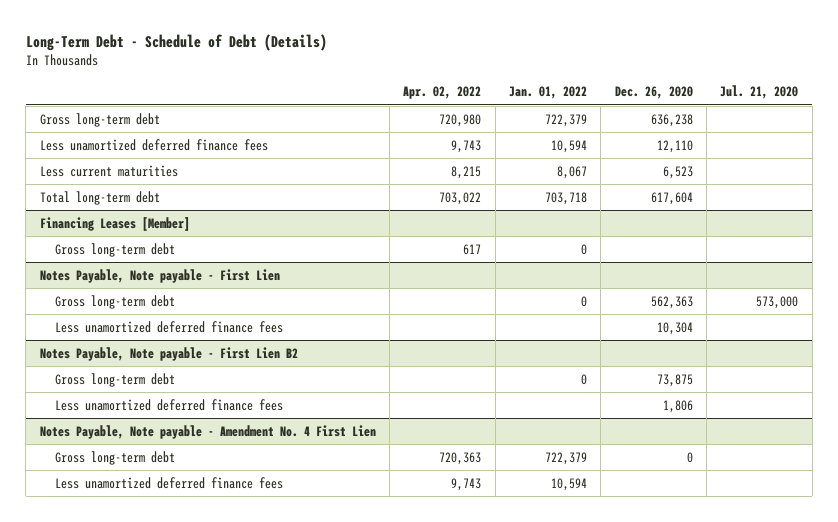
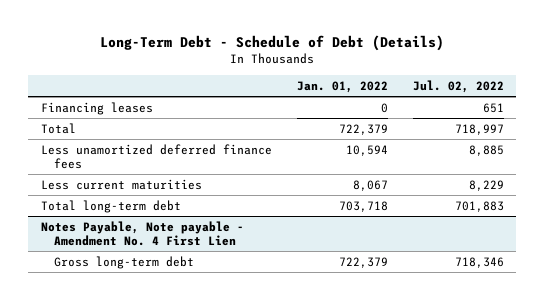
[403,86,482,100] Apr. 02, 2022 -> none
[614,86,693,100] Dec. 26, 2020 -> none
[720,85,799,100] Jul. 21, 2020 -> none
none -> [412,80,504,94] Jul. 02, 2022
none -> [40,101,153,115] Financing leases
[39,112,160,127] Gross long-term debt -> [40,122,76,134] Total
[39,216,190,231] Financing Leases [Member] -> none
[54,242,175,257] Gross long-term debt -> none
[39,268,280,283] Notes Payable, Note payable - First Lien -> none
[54,294,175,309] Gross long-term debt -> none
[54,320,283,333] Less unamortized deferred finance fees -> none
[39,346,298,361] Notes Payable, Note payable - First Lien B2 -> none
[54,372,175,387] Gross long-term debt -> none
[54,398,283,411] Less unamortized deferred finance fees -> none
[54,476,283,489] Less unamortized deferred finance fees -> none

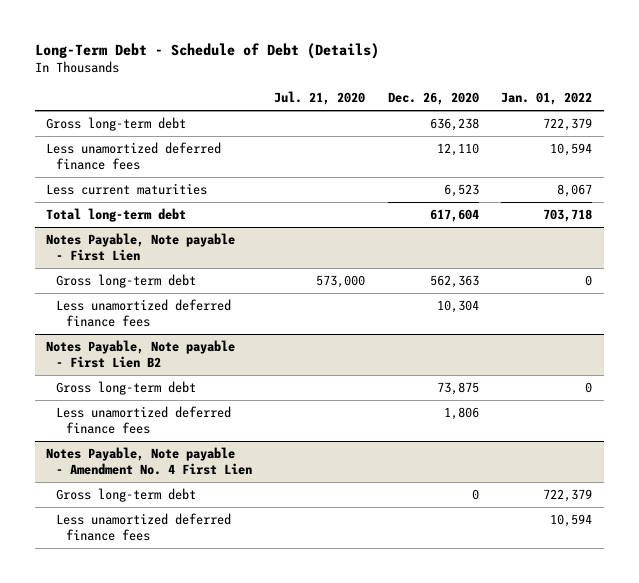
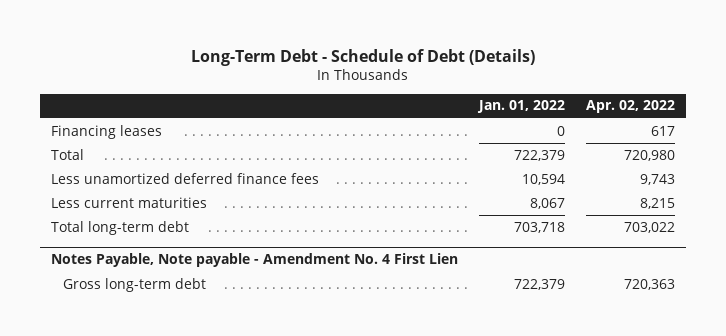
[274,90,366,105] Jul. 21, 2020 -> none
[387,91,479,105] Dec. 26, 2020 -> none
none -> [586,100,676,114] Apr. 02, 2022
none -> [50,124,162,139] Financing leases
[46,117,187,132] Gross long-term debt -> [50,148,84,160] Total
[46,233,236,262] Notes Payable, Note payable - First Lien -> none
[55,274,196,289] Gross long-term debt -> none
[55,299,231,328] Less unamortized deferred finance fees -> none
[46,340,236,369] Notes Payable, Note payable - First Lien B2 -> none
[55,381,196,396] Gross long-term debt -> none
[55,406,231,435] Less unamortized deferred finance fees -> none
[55,513,231,542] Less unamortized deferred finance fees -> none

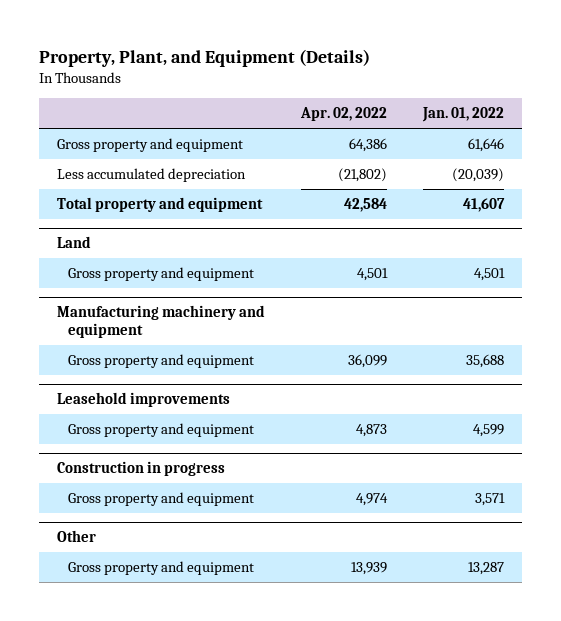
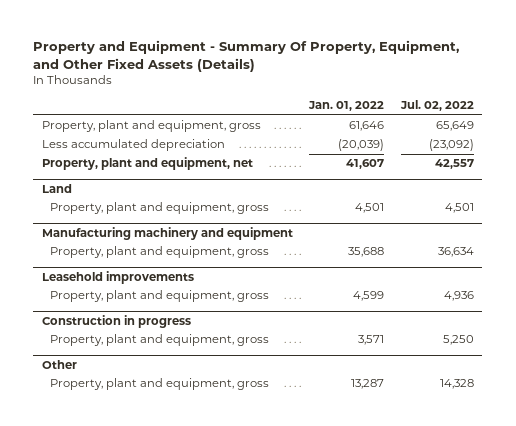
[39,48,371,67] Property, Plant, and Equipment (Details) -> [33,40,460,72] Property and Equipment - Summary Of Property, Equipment, and Other Fixed Assets (Details)
[300,107,388,122] Apr. 02, 2022 -> none
none -> [399,100,474,112] Jul. 02, 2022
[57,138,244,153] Gross property and equipment -> [41,120,261,133] Property, plant and equipment, gross
[57,197,264,213] Total property and equipment -> [41,157,253,171] Property, plant and equipment, net
[67,267,254,282] Gross property and equipment -> [49,202,269,215] Property, plant and equipment, gross
[67,354,254,369] Gross property and equipment -> [49,246,269,259] Property, plant and equipment, gross
[67,423,254,438] Gross property and equipment -> [49,290,269,303] Property, plant and equipment, gross
[67,492,254,507] Gross property and equipment -> [49,334,269,347] Property, plant and equipment, gross
[67,561,254,576] Gross property and equipment -> [49,378,269,391] Property, plant and equipment, gross

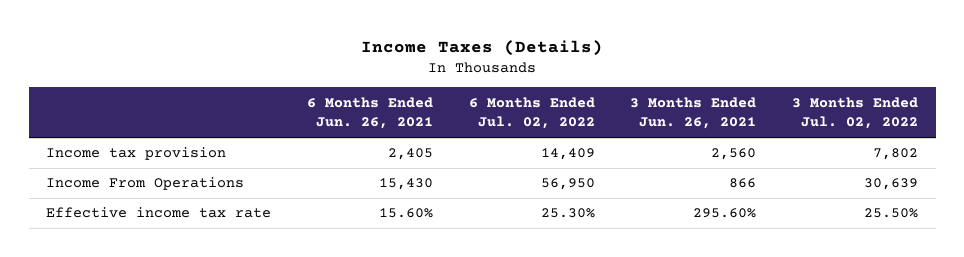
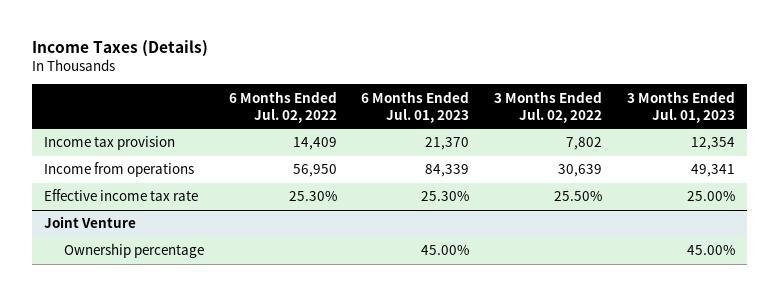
[306,96,433,130] 6 Months Ended Jun. 26, 2021 -> none
[630,96,757,130] 3 Months Ended Jun. 26, 2021 -> none
none -> [361,90,470,123] 6 Months Ended Jul. 01, 2023
none -> [626,90,735,123] 3 Months Ended Jul. 01, 2023
[46,177,245,191] Income From Operations -> [44,162,195,178] Income from operations
none -> [44,216,137,229] Joint Venture
none -> [63,243,204,259] Ownership percentage

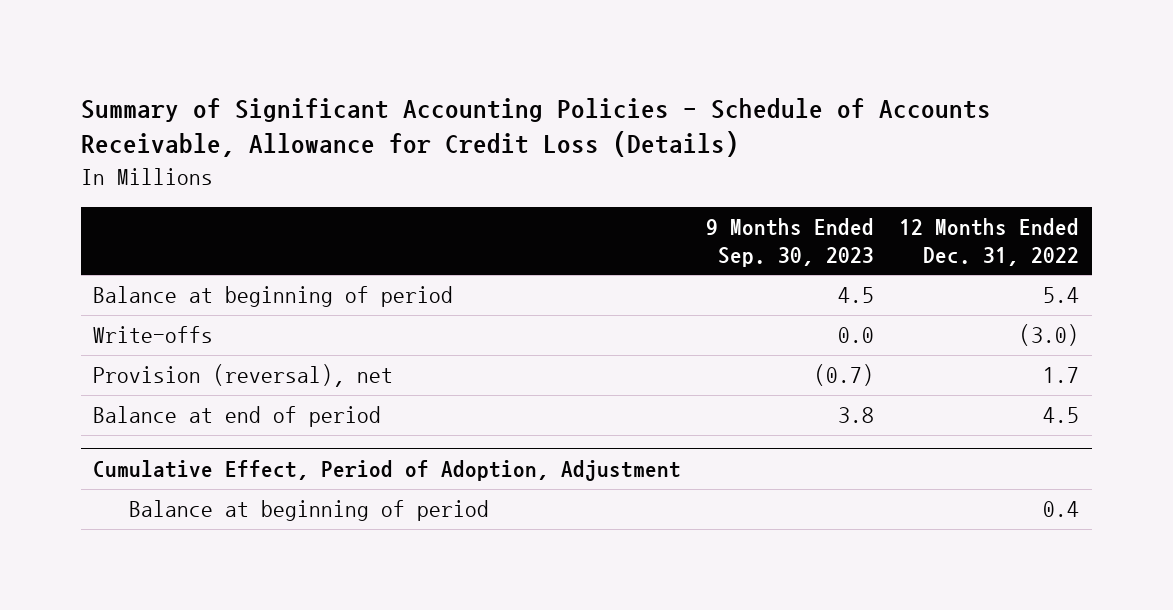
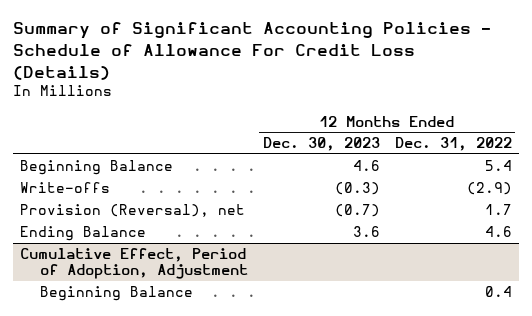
[80,97,991,158] Summary of Significant Accounting Policies - Schedule of Accounts Receivable, Allowance for Credit Loss (Details) -> [12,22,491,80] Summary of Significant Accounting Policies - Schedule of Allowance For Credit Loss (Details)
[706,218,875,267] 9 Months Ended Sep. 30, 2023 -> none
none -> [262,137,380,152] Dec. 30, 2023
[93,406,382,428] Balance at end of period -> none
[93,286,454,308] Balance at beginning of period -> [20,160,174,176] Beginning Balance
[1019,324,1080,347] (3.0) -> [466,182,512,196] (2.9)
[93,364,394,388] Provision (reversal), net -> [20,204,246,218] Provision (Reversal), net
none -> [20,226,147,242] Ending Balance
[129,500,490,522] Balance at beginning of period -> [40,286,194,302] Beginning Balance

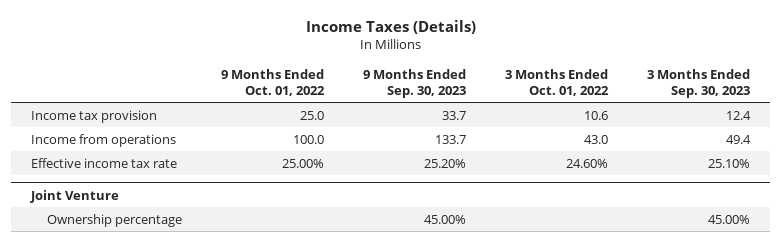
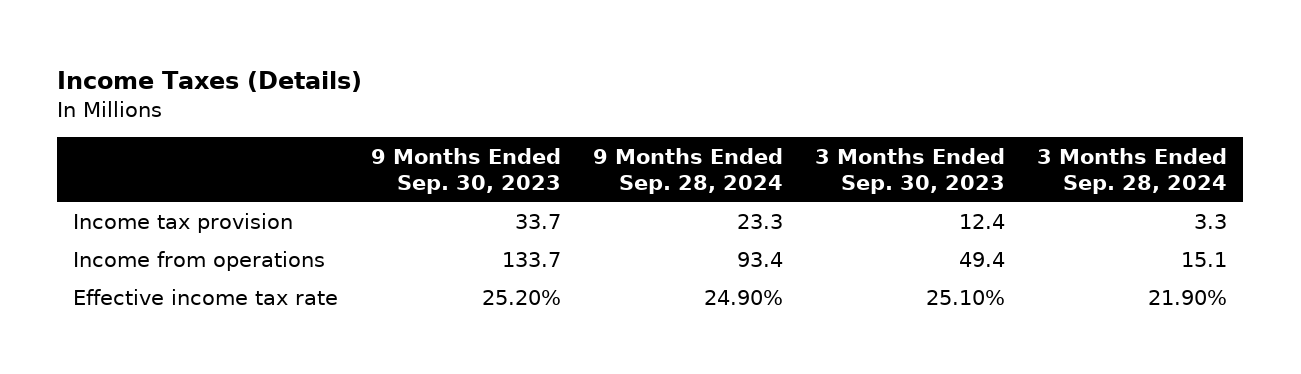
[221,69,326,96] 9 Months Ended Oct. 01, 2022 -> none
[505,69,610,96] 3 Months Ended Oct. 01, 2022 -> none
none -> [592,147,783,195] 9 Months Ended Sep. 28, 2024
none -> [1037,147,1228,195] 3 Months Ended Sep. 28, 2024
[29,189,119,203] Joint Venture -> none
[46,213,182,227] Ownership percentage -> none

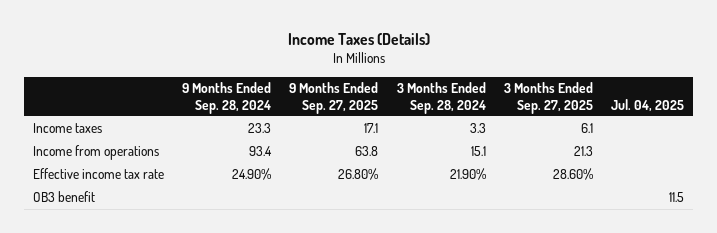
[370,147,561,195] 9 Months Ended Sep. 30, 2023 -> none
[814,147,1005,195] 3 Months Ended Sep. 30, 2023 -> none
none -> [289,82,379,114] 9 Months Ended Sep. 27, 2025
none -> [503,82,593,114] 3 Months Ended Sep. 27, 2025
none -> [611,98,685,112] Jul. 04, 2025
[73,213,294,234] Income tax provision -> [32,123,102,134] Income taxes
none -> [32,191,95,203] OB3 benefit

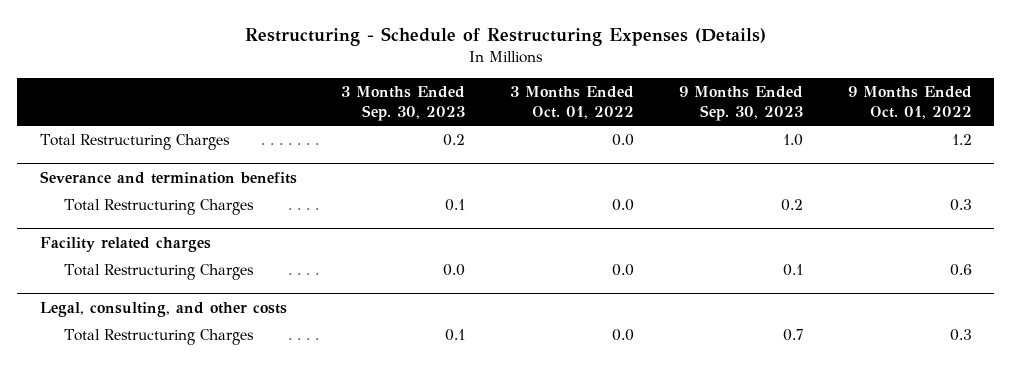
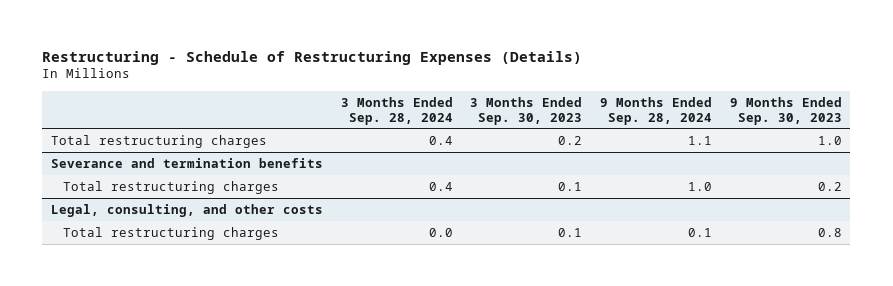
[510,85,635,119] 3 Months Ended Oct. 01, 2022 -> none
[847,85,972,119] 9 Months Ended Oct. 01, 2022 -> none
none -> [340,96,453,125] 3 Months Ended Sep. 28, 2024
none -> [599,96,712,125] 9 Months Ended Sep. 28, 2024
[39,134,230,151] Total Restructuring Charges -> [50,134,267,148] Total restructuring charges
[39,237,211,253] Facility related charges -> none
[63,264,254,281] Total Restructuring Charges -> none
[63,199,254,216] Total Restructuring Charges -> [63,180,280,194] Total restructuring charges
[63,329,254,346] Total Restructuring Charges -> [63,226,280,240] Total restructuring charges
[782,329,803,342] 0.7 -> [817,227,842,237] 0.8

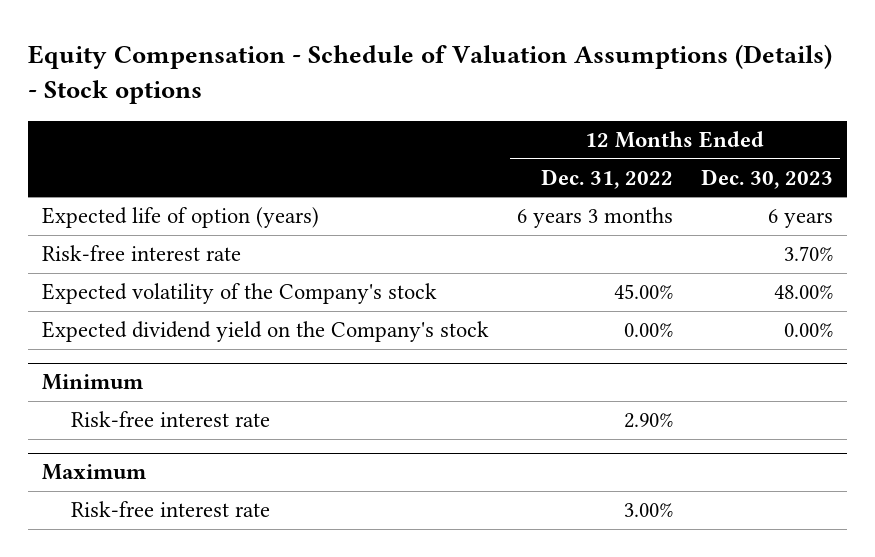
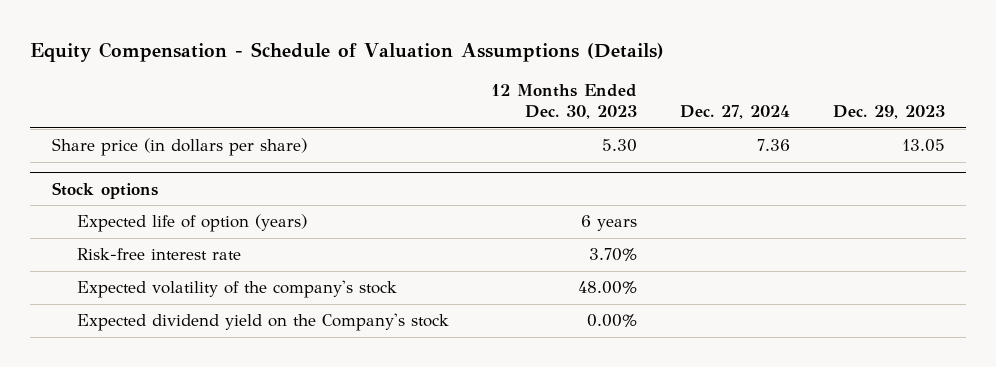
[28,44,833,105] Equity Compensation - Schedule of Valuation Assumptions (Details) - Stock options -> [30,41,665,62] Equity Compensation - Schedule of Valuation Assumptions (Details)
[541,168,674,189] Dec. 31, 2022 -> none
none -> [679,105,790,120] Dec. 27, 2024
none -> [832,105,945,120] Dec. 29, 2023
none -> [51,138,307,157] Share price (in dollars per share)
none -> [51,181,158,199] Stock options
[42,283,438,305] Expected volatility of the Company's stock -> [76,280,397,299] Expected volatility of the company's stock
[42,374,145,391] Minimum -> none
[70,411,270,428] Risk-free interest rate -> none
[42,464,148,481] Maximum -> none
[70,501,270,518] Risk-free interest rate -> none

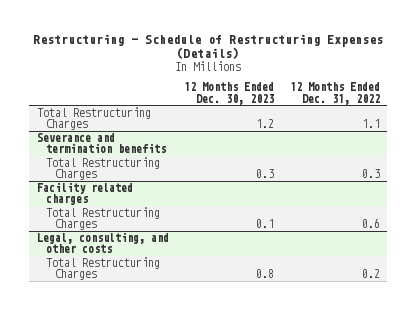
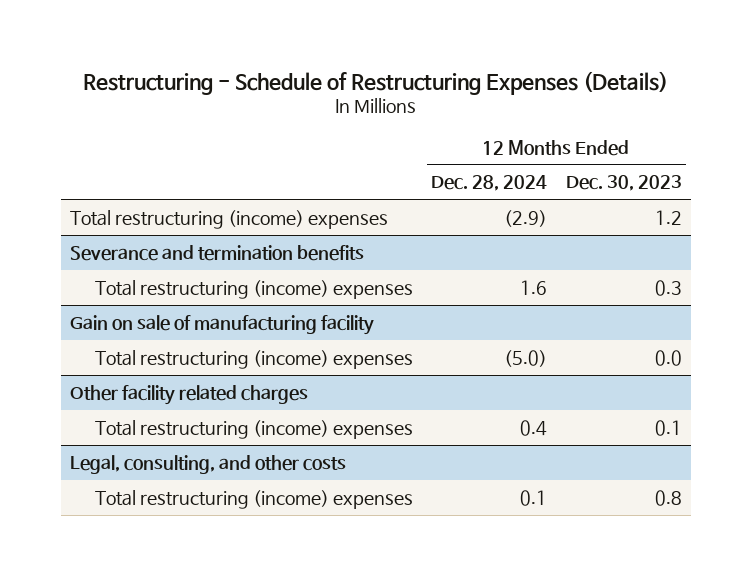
[289,82,380,105] 12 Months Ended Dec. 31, 2022 -> none
none -> [431,175,548,192] Dec. 28, 2024
[36,107,151,131] Total Restructuring Charges -> none
none -> [70,209,389,229] Total restructuring (income) expenses
[45,157,160,181] Total Restructuring Charges -> none
[45,207,160,231] Total Restructuring Charges -> none
none -> [94,279,413,299] Total restructuring (income) expenses
[36,182,133,206] Facility related charges -> [70,314,375,335] Gain on sale of manufacturing facility
none -> [94,349,413,369] Total restructuring (income) expenses
none -> [70,384,309,405] Other facility related charges
none -> [94,419,413,439] Total restructuring (income) expenses
[45,257,160,281] Total Restructuring Charges -> none
none -> [94,489,413,509] Total restructuring (income) expenses

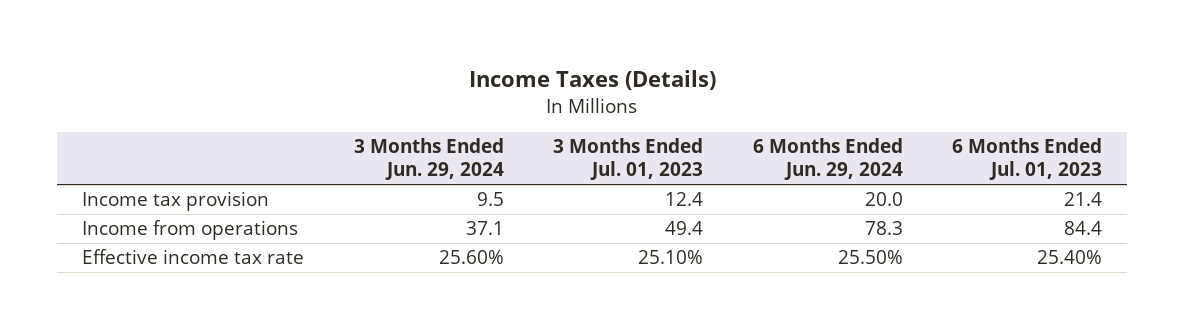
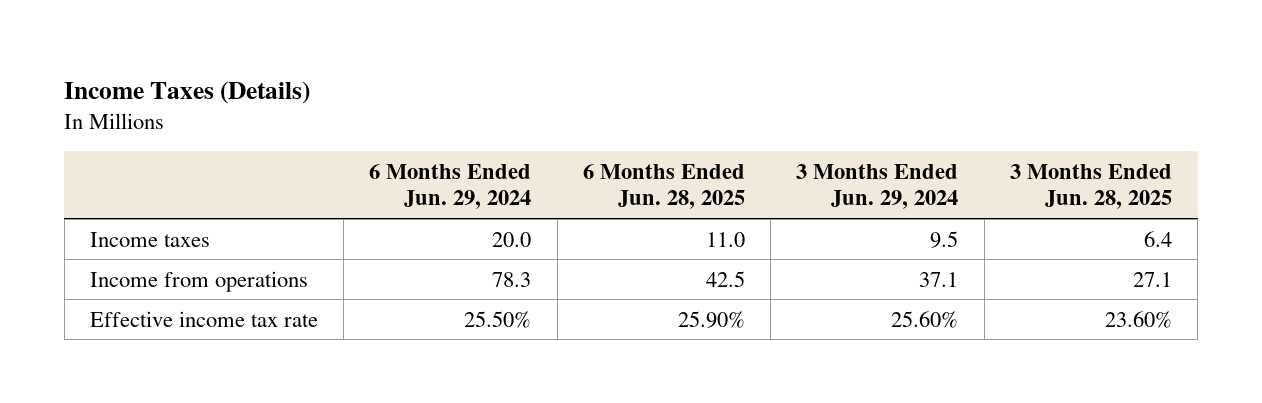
[553,138,704,181] 3 Months Ended Jul. 01, 2023 -> none
[952,138,1103,181] 6 Months Ended Jul. 01, 2023 -> none
none -> [582,164,745,210] 6 Months Ended Jun. 28, 2025
none -> [1009,164,1172,210] 3 Months Ended Jun. 28, 2025
[82,191,270,212] Income tax provision -> [89,231,210,247] Income taxes

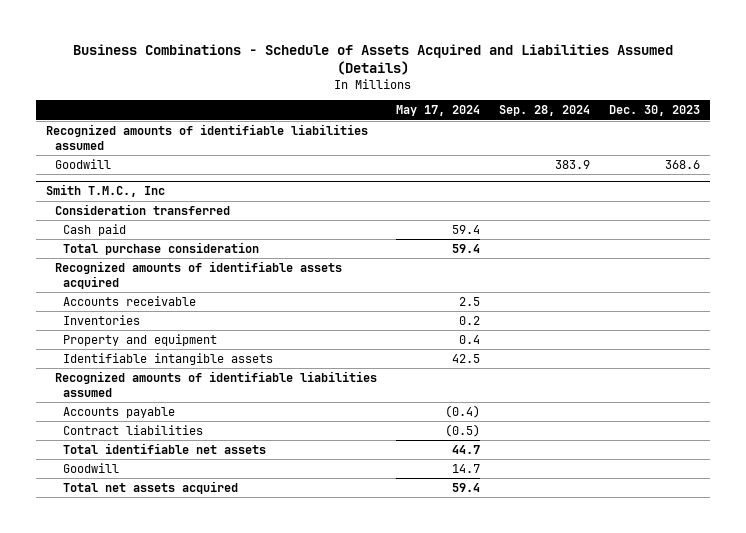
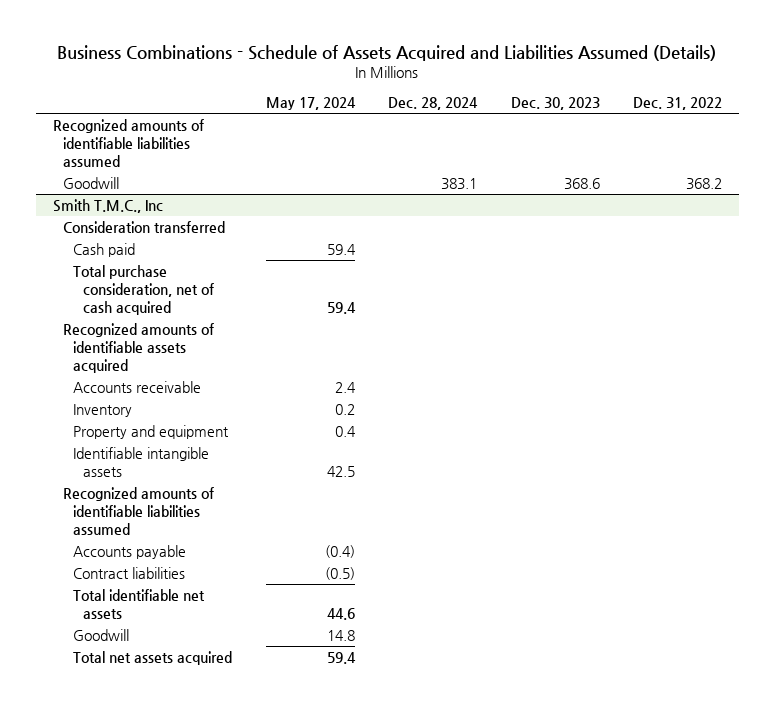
[499,105,591,117] Sep. 28, 2024 -> none
none -> [388,97,479,111] Dec. 28, 2024
none -> [632,97,722,111] Dec. 31, 2022
[63,241,260,255] Total purchase consideration -> [73,265,215,315] Total purchase consideration, net of cash acquired
[458,296,480,306] 2.5 -> [334,382,356,394] 2.4
[63,314,141,325] Inventories -> [73,404,133,418] Inventory
[451,444,480,454] 44.7 -> [326,607,355,620] 44.6
[451,463,480,473] 14.7 -> [326,630,355,642] 14.8

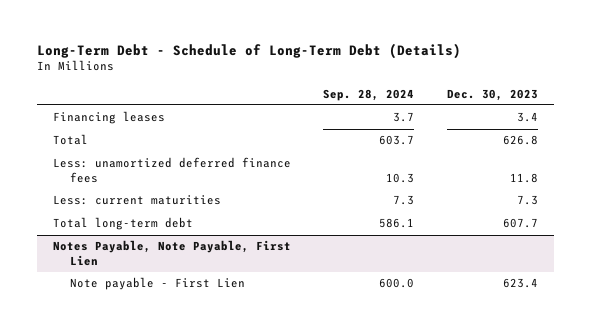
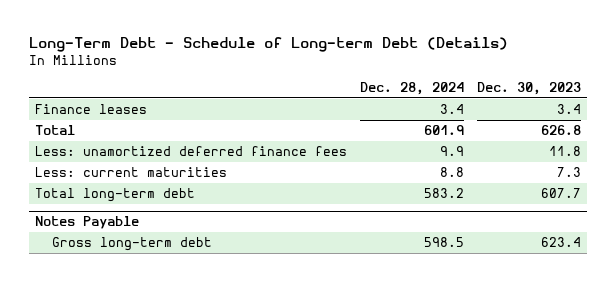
[36,42,461,59] Long-Term Debt - Schedule of Long-Term Debt (Details) -> [28,37,508,53] Long-Term Debt - Schedule of Long-term Debt (Details)
[323,88,415,101] Sep. 28, 2024 -> none
none -> [359,82,464,96] Dec. 28, 2024
[52,111,165,125] Financing leases -> [35,103,148,114] Finance leases
[52,240,291,266] Notes Payable, Note Payable, First Lien -> none
none -> [35,216,140,230] Notes Payable
[70,277,246,291] Note payable - First Lien -> [52,236,213,251] Gross long-term debt

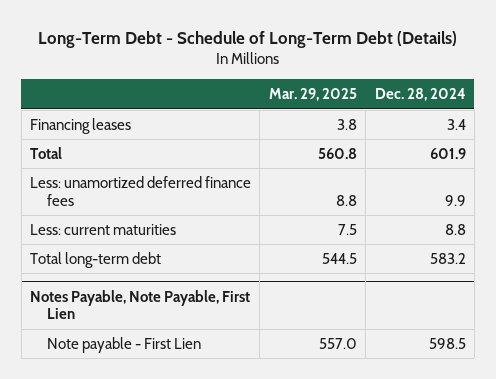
[28,37,508,53] Long-Term Debt - Schedule of Long-term Debt (Details) -> [37,31,457,49] Long-Term Debt - Schedule of Long-Term Debt (Details)
[476,82,581,96] Dec. 30, 2023 -> none
none -> [268,88,357,102] Mar. 29, 2025
[35,103,148,114] Finance leases -> [30,117,132,134] Financing leases
[35,216,140,230] Notes Payable -> none
none -> [30,289,251,320] Notes Payable, Note Payable, First Lien
[52,236,213,251] Gross long-term debt -> [47,336,202,353] Note payable - First Lien

